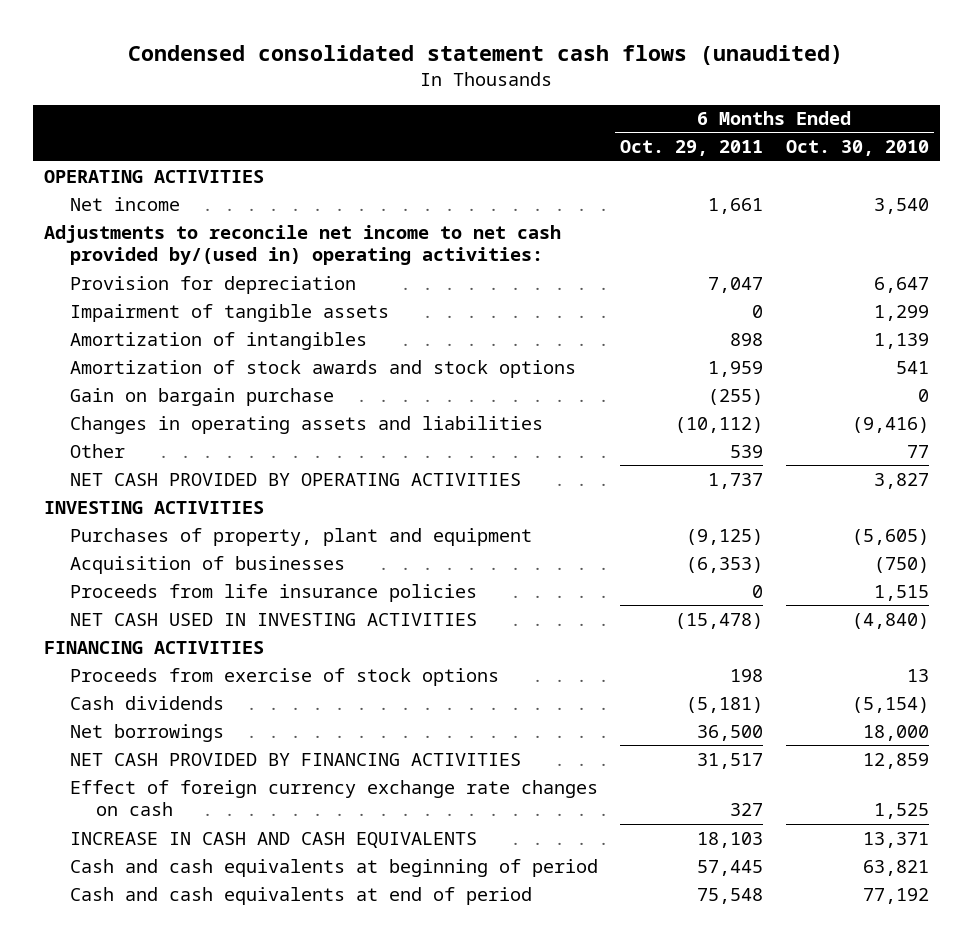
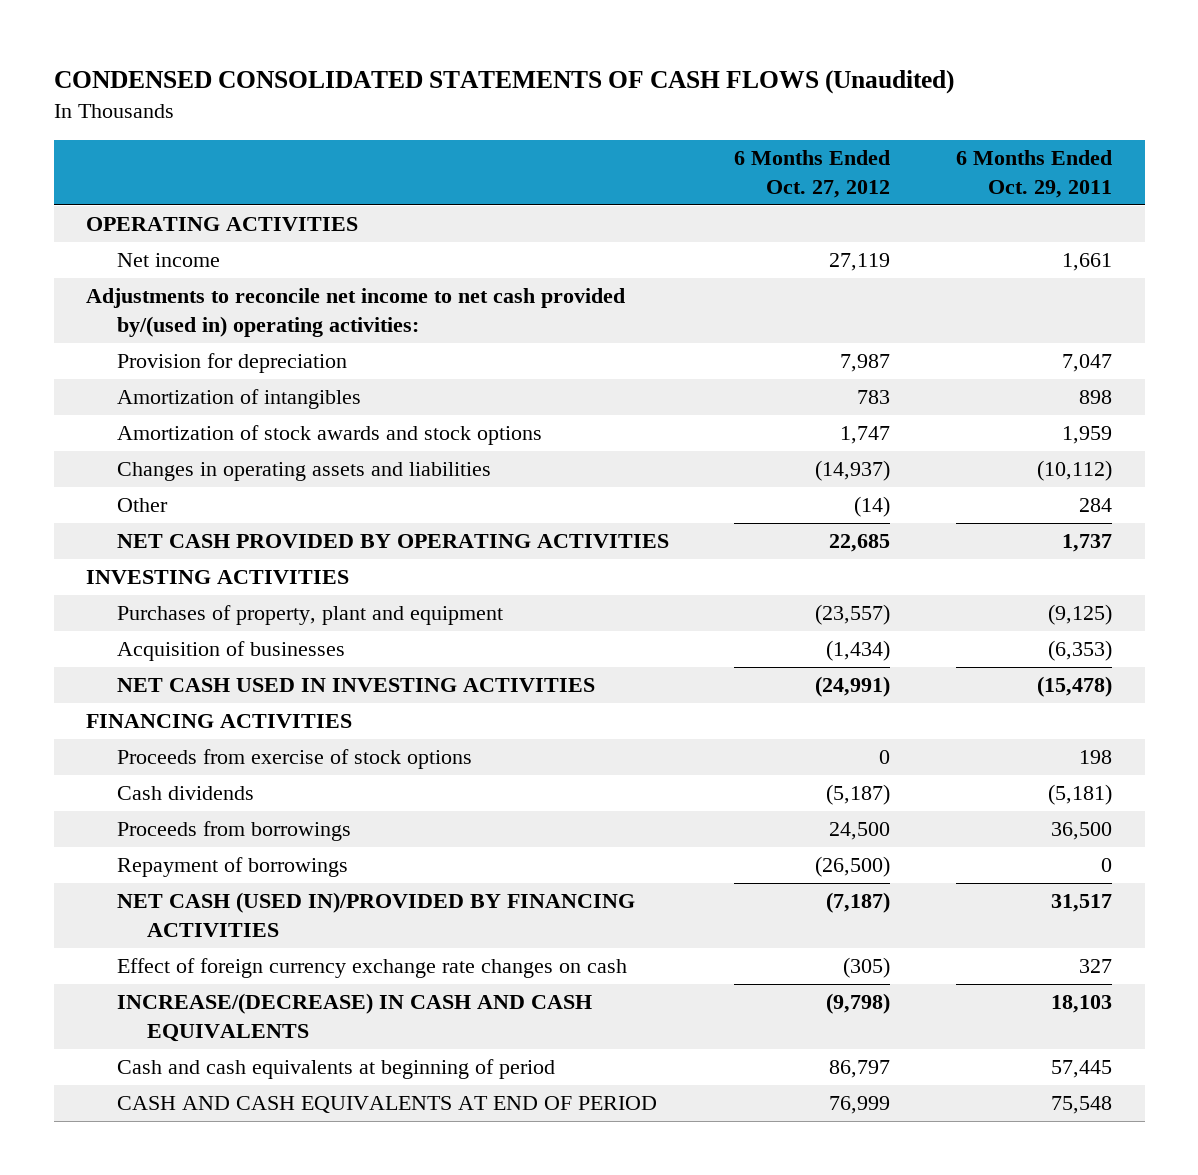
[128,45,844,66] Condensed consolidated statement cash flows (unaudited) -> [53,69,954,94] CONDENSED CONSOLIDATED STATEMENTS OF CASH FLOWS (Unaudited)
[785,140,929,157] Oct. 30, 2010 -> none
none -> [734,150,891,198] 6 Months Ended Oct. 27, 2012
[69,303,389,322] Impairment of tangible assets -> none
[69,387,334,406] Gain on bargain purchase -> none
[730,444,764,458] 539 -> [1078,498,1112,513] 284
[69,583,477,602] Proceeds from life insurance policies -> none
[69,723,224,742] Net borrowings -> [116,821,351,842] Proceeds from borrowings
none -> [116,857,348,878] Repayment of borrowings
[69,752,521,766] NET CASH PROVIDED BY FINANCING ACTIVITIES -> [116,892,635,937] NET CASH (USED IN)/PROVIDED BY FINANCING ACTIVITIES
[69,831,477,848] INCREASE IN CASH AND CASH EQUIVALENTS -> [116,993,592,1042] INCREASE/(DECREASE) IN CASH AND CASH EQUIVALENTS
[69,886,532,905] Cash and cash equivalents at end of period -> [116,1096,657,1114] CASH AND CASH EQUIVALENTS AT END OF PERIOD

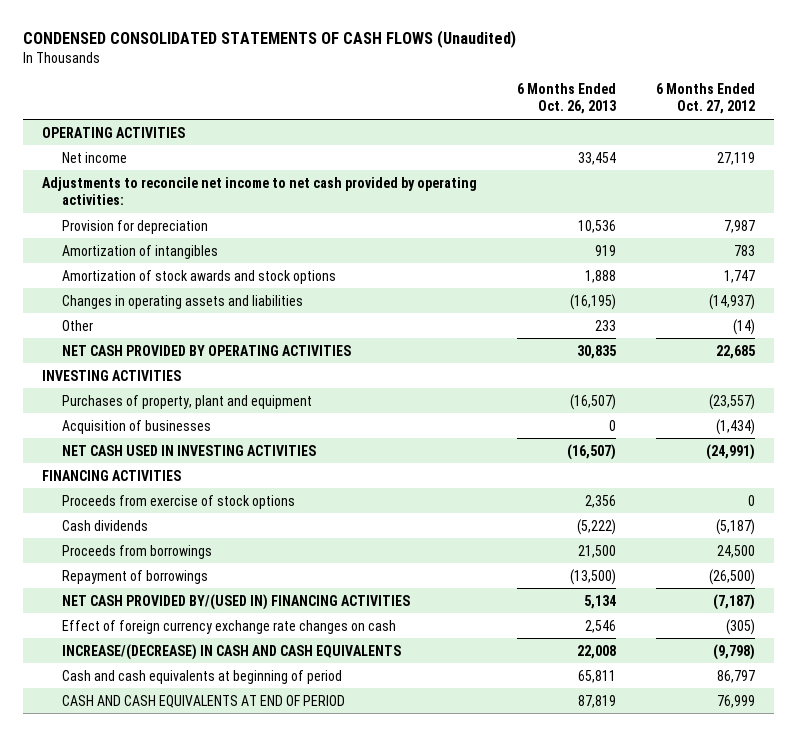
[955,150,1112,198] 6 Months Ended Oct. 29, 2011 -> none
none -> [516,82,616,115] 6 Months Ended Oct. 26, 2013
[86,288,626,337] Adjustments to reconcile net income to net cash provided by/(used in) operating activities: -> [42,176,478,205] Adjustments to reconcile net income to net cash provided by operating activities:
[116,892,635,937] NET CASH (USED IN)/PROVIDED BY FINANCING ACTIVITIES -> [62,593,411,610] NET CASH PROVIDED BY/(USED IN) FINANCING ACTIVITIES

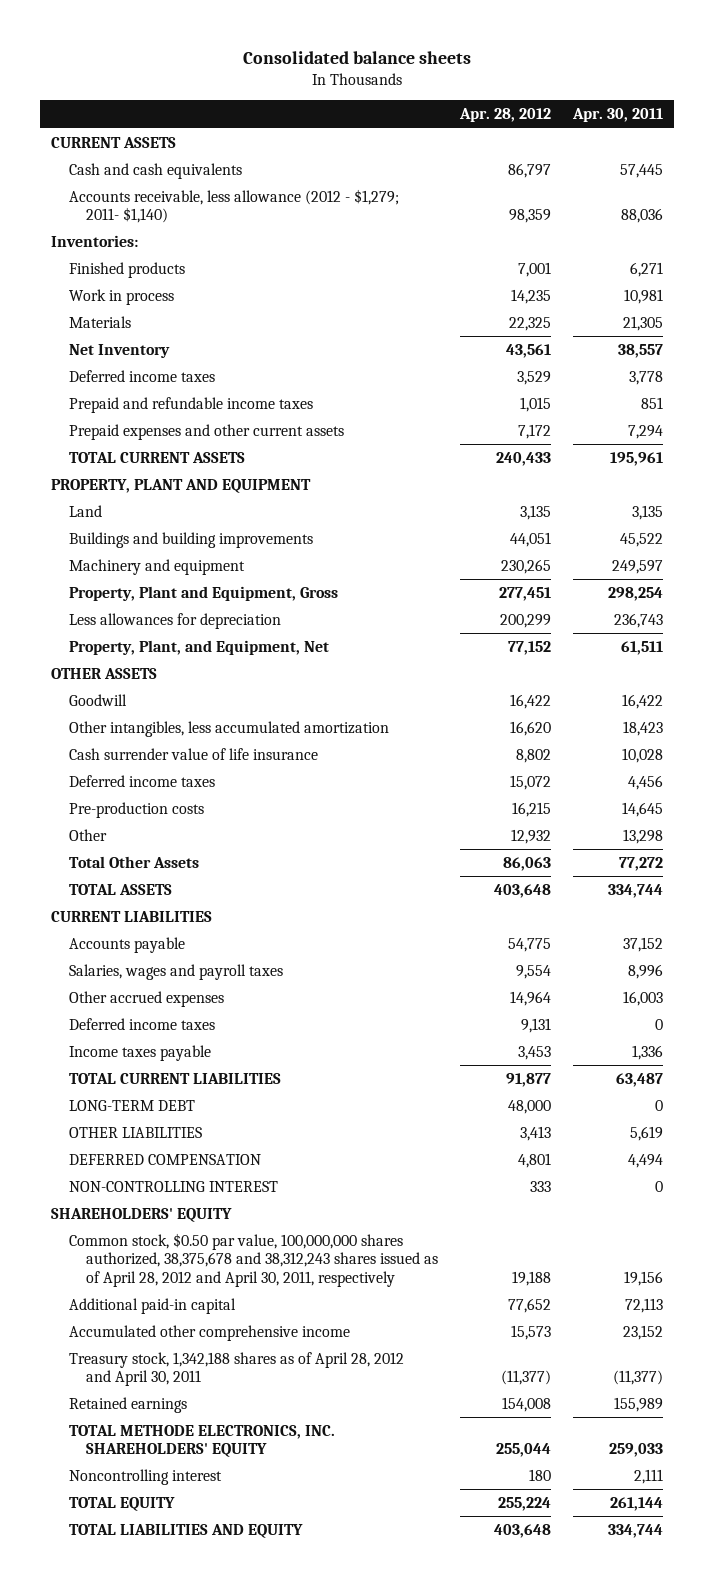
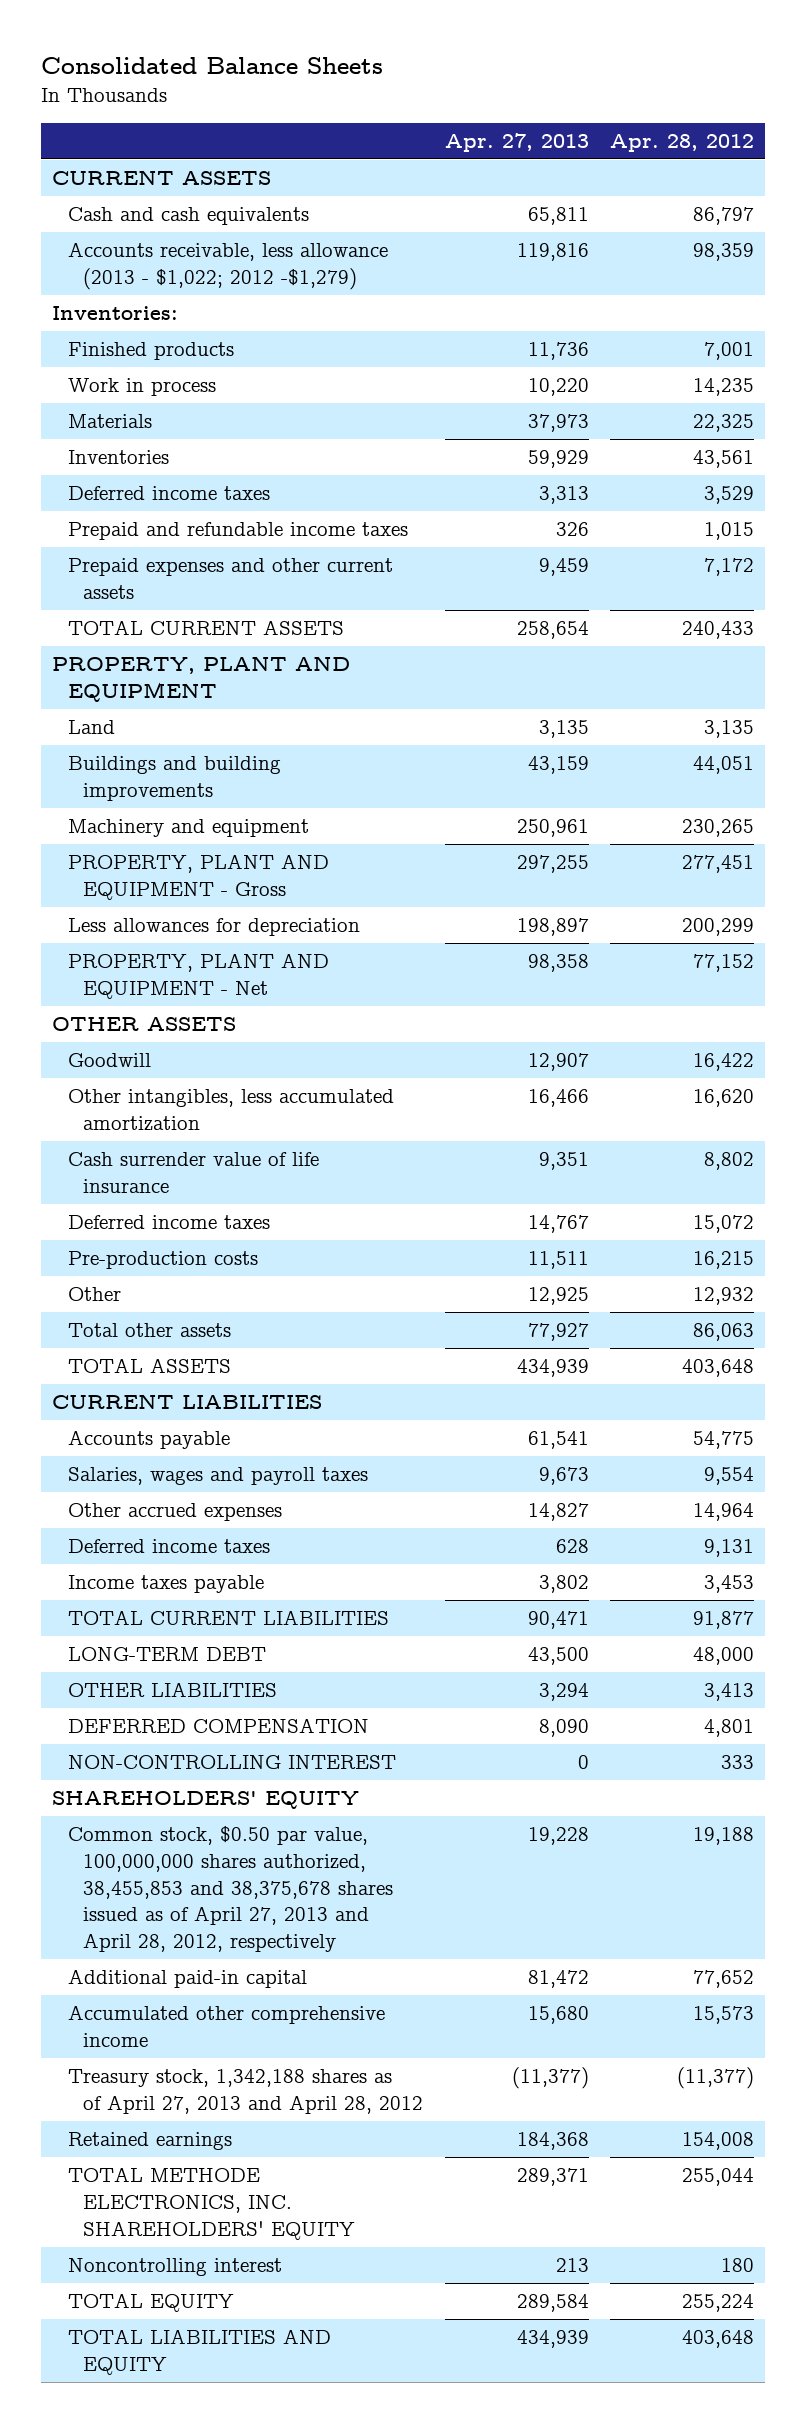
[243,51,472,65] Consolidated balance sheets -> [41,56,384,74] Consolidated Balance Sheets
[572,108,664,123] Apr. 30, 2011 -> none
none -> [444,132,589,152] Apr. 27, 2013
[68,188,399,224] Accounts receivable, less allowance (2012 - $1,279; 2011- $1,140) -> [67,242,388,290] Accounts receivable, less allowance (2013 - $1,022; 2012 -$1,279)
[68,343,170,358] Net Inventory -> [67,450,169,465] Inventories
[68,585,338,601] Property, Plant and Equipment, Gross -> [67,854,329,900] PROPERTY, PLANT AND EQUIPMENT - Gross
[68,639,329,655] Property, Plant, and Equipment, Net -> [67,953,329,999] PROPERTY, PLANT AND EQUIPMENT - Net
[68,855,199,868] Total Other Assets -> [67,1323,231,1338] Total other assets
[68,1232,438,1287] Common stock, $0.50 par value, 100,000,000 shares authorized, 38,375,678 and 38,312,243 shares issued as of April 28, 2012 and April 30, 2011, respectively -> [67,1826,394,1953] Common stock, $0.50 par value, 100,000,000 shares authorized, 38,455,853 and 38,375,678 shares issued as of April 27, 2013 and April 28, 2012, respectively
[68,1351,404,1387] Treasury stock, 1,342,188 shares as of April 28, 2012 and April 30, 2011 -> [67,2069,424,2114] Treasury stock, 1,342,188 shares as of April 27, 2013 and April 28, 2012

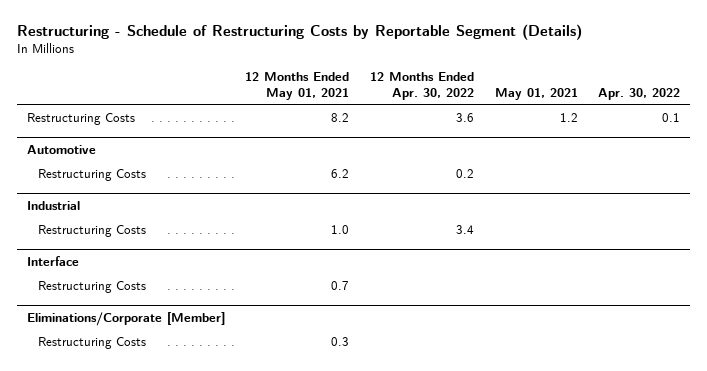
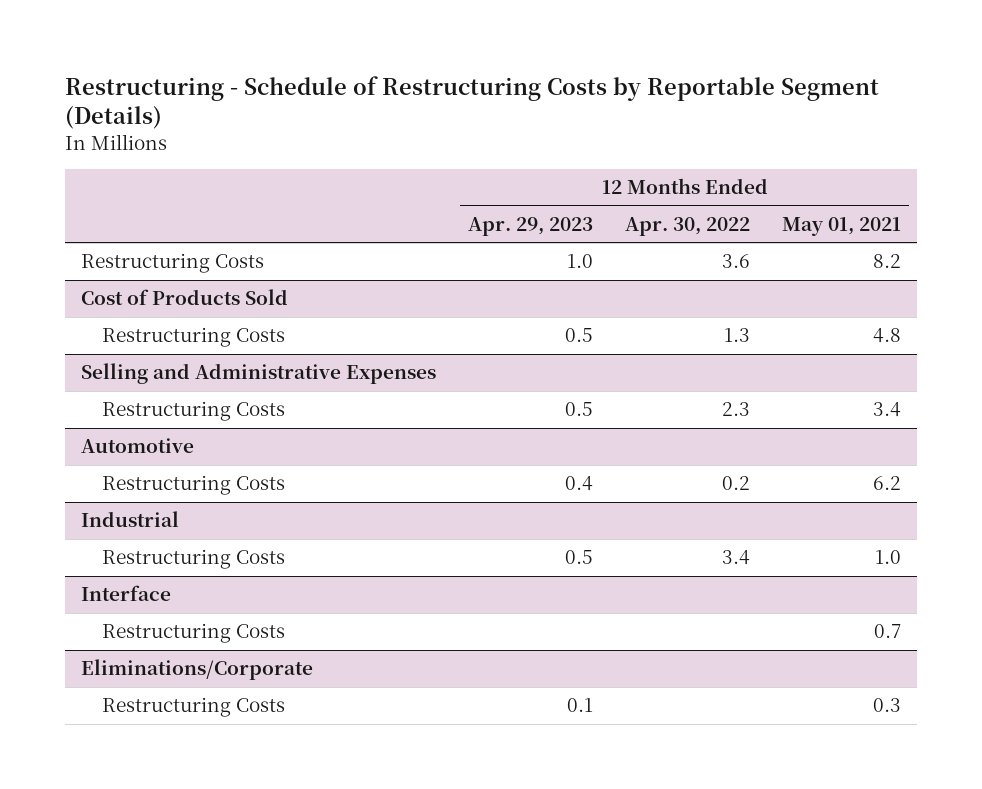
[494,88,578,101] May 01, 2021 -> none
[598,88,681,101] Apr. 30, 2022 -> none
none -> [468,217,594,237] Apr. 29, 2023
none -> [81,289,289,306] Cost of Products Sold
none -> [101,327,285,348] Restructuring Costs
none -> [81,363,437,385] Selling and Administrative Expenses
none -> [101,401,285,422] Restructuring Costs
[26,312,225,327] Eliminations/Corporate [Member] -> [81,659,314,681] Eliminations/Corporate

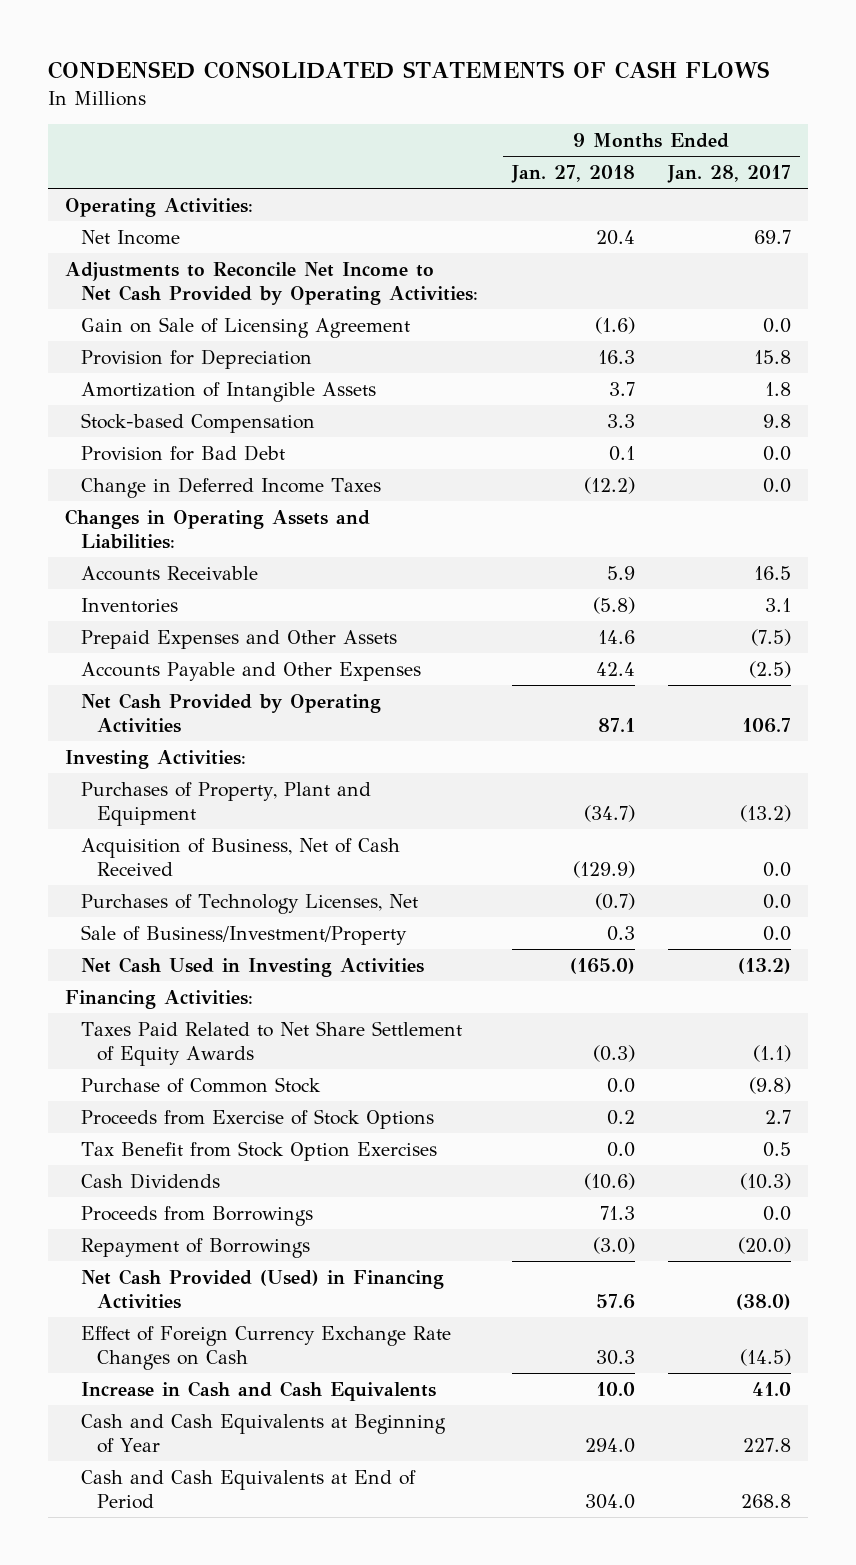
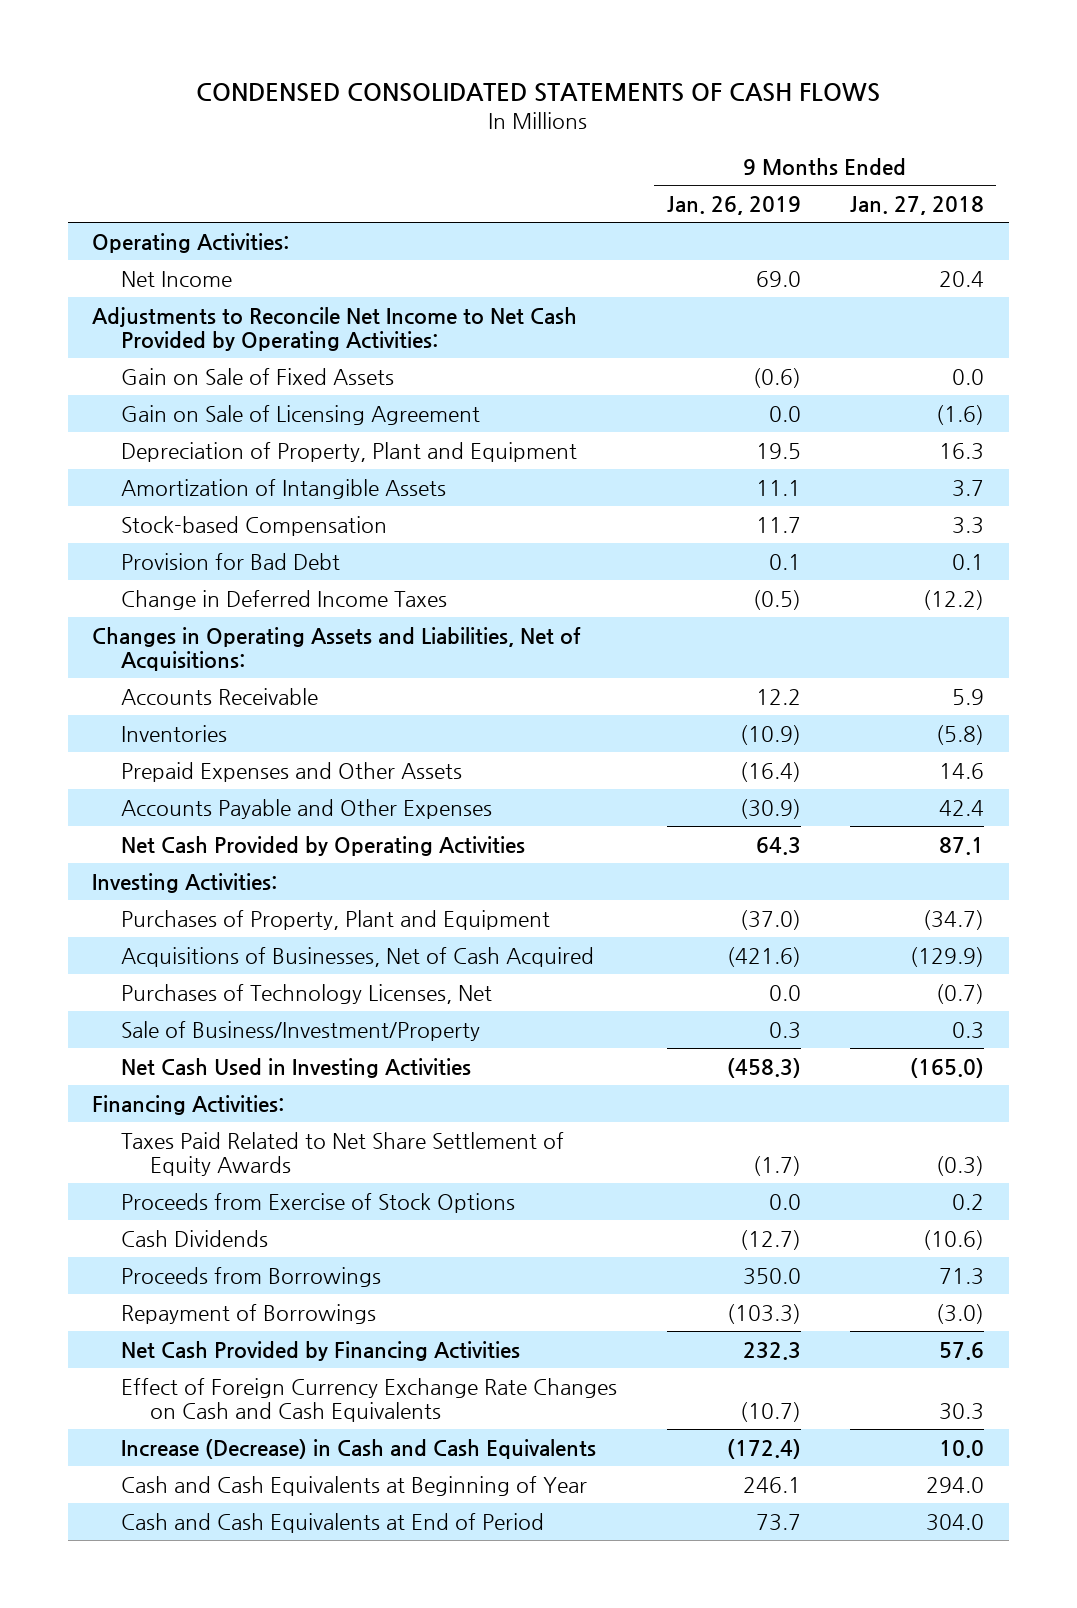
[667,165,792,184] Jan. 28, 2017 -> none
none -> [666,196,801,216] Jan. 26, 2019
none -> [121,367,395,385] Gain on Sale of Fixed Assets
[80,348,312,369] Provision for Depreciation -> [121,441,578,462] Depreciation of Property, Plant and Equipment
[64,508,370,549] Changes in Operating Assets and Liabilities: -> [92,626,582,672] Changes in Operating Assets and Liabilities, Net of Acquisitions:
[80,837,400,876] Acquisition of Business, Net of Cash Received -> [121,946,595,967] Acquisitions of Businesses, Net of Cash Acquired
[80,1076,321,1093] Purchase of Common Stock -> none
[80,1140,437,1161] Tax Benefit from Stock Option Exercises -> none
[80,1268,444,1309] Net Cash Provided (Used) in Financing Activities -> [121,1340,521,1361] Net Cash Provided by Financing Activities
[80,1325,451,1370] Effect of Foreign Currency Exchange Rate Changes on Cash -> [121,1377,618,1423] Effect of Foreign Currency Exchange Rate Changes on Cash and Cash Equivalents
[80,1380,436,1401] Increase in Cash and Cash Equivalents -> [121,1438,597,1459] Increase (Decrease) in Cash and Cash Equivalents

